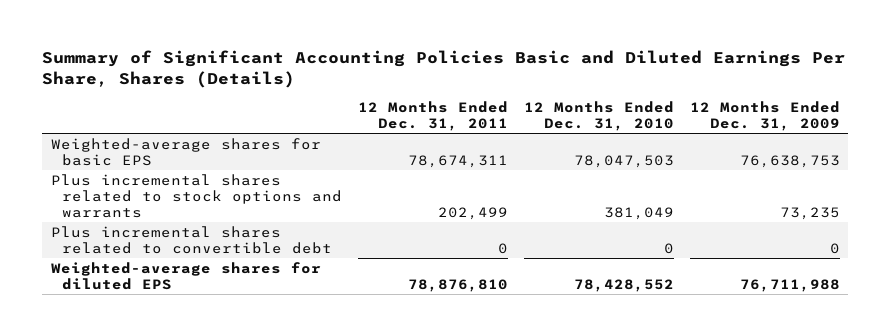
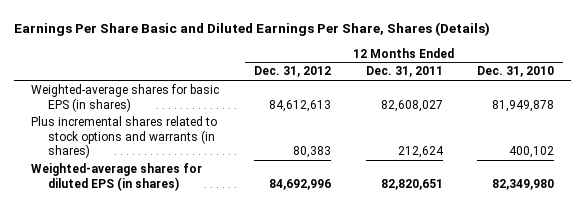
[42,50,846,89] Summary of Significant Accounting Policies Basic and Diluted Earnings Per Share, Shares (Details) -> [14,21,491,36] Earnings Per Share Basic and Diluted Earnings Per Share, Shares (Details)
[690,101,841,132] 12 Months Ended Dec. 31, 2009 -> none
none -> [253,66,331,78] Dec. 31, 2012
[50,225,332,254] Plus incremental shares related to convertible debt -> none
[50,137,321,166] Weighted-average shares for basic EPS -> [31,84,220,112] Weighted-average shares for basic EPS (in shares)
[407,154,508,168] 78,674,311 -> [380,99,443,112] 82,608,027
[573,154,674,168] 78,047,503 -> [492,99,555,112] 81,949,878
[50,173,342,218] Plus incremental shares related to stock options and warrants -> [31,116,218,159] Plus incremental shares related to stock options and warrants (in shares)
[437,206,508,220] 202,499 -> [397,146,444,159] 212,624
[603,206,674,220] 381,049 -> [509,146,555,159] 400,102
[50,261,321,290] Weighted-average shares for diluted EPS -> [31,163,203,191] Weighted-average shares for diluted EPS (in shares)
[407,278,508,292] 78,876,810 -> [380,178,443,190] 82,820,651
[573,278,674,292] 78,428,552 -> [492,178,555,190] 82,349,980

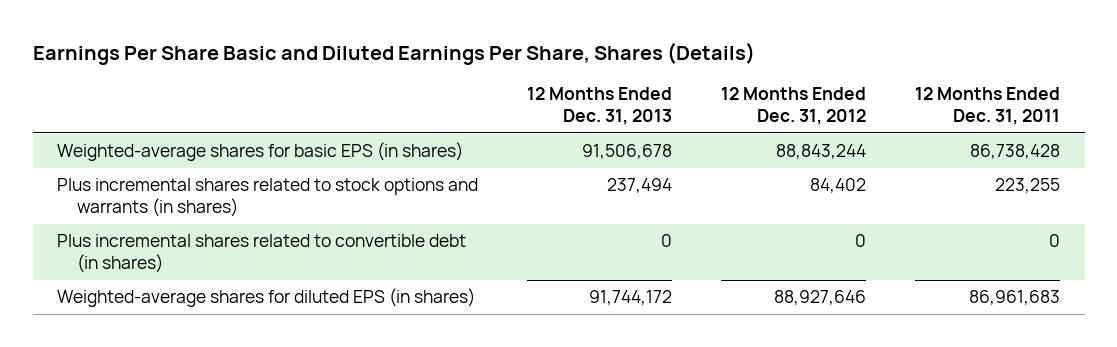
[477,66,555,78] Dec. 31, 2010 -> none
none -> [527,87,673,126] 12 Months Ended Dec. 31, 2013
[268,99,331,112] 84,612,613 -> [776,144,867,160] 88,843,244
[380,99,443,112] 82,608,027 -> [970,144,1061,160] 86,738,428
[292,146,331,159] 80,383 -> [810,178,867,194] 84,402
[397,146,444,159] 212,624 -> [995,178,1061,194] 223,255
none -> [57,234,467,274] Plus incremental shares related to convertible debt (in shares)
[268,178,331,190] 84,692,996 -> [774,290,867,306] 88,927,646
[380,178,443,190] 82,820,651 -> [969,290,1061,306] 86,961,683

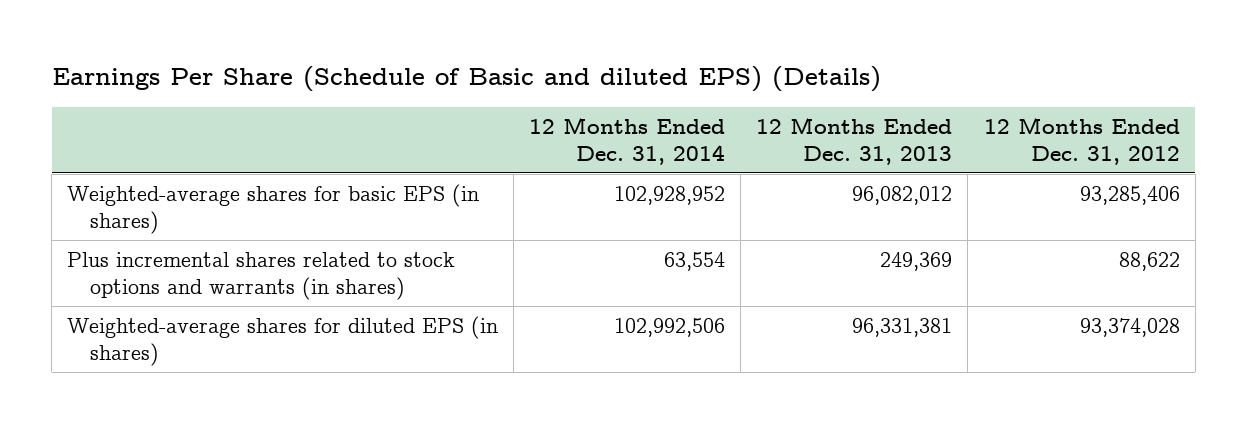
[32,41,755,65] Earnings Per Share Basic and Diluted Earnings Per Share, Shares (Details) -> [51,66,881,93] Earnings Per Share (Schedule of Basic and diluted EPS) (Details)
[915,87,1061,126] 12 Months Ended Dec. 31, 2011 -> none
none -> [529,116,726,165] 12 Months Ended Dec. 31, 2014
[57,234,467,274] Plus incremental shares related to convertible debt (in shares) -> none
[582,144,673,160] 91,506,678 -> [852,185,953,205] 96,082,012
[776,144,867,160] 88,843,244 -> [1079,185,1180,205] 93,285,406
[607,178,673,194] 237,494 -> [880,251,953,271] 249,369
[810,178,867,194] 84,402 -> [1118,251,1180,271] 88,622
[589,290,673,306] 91,744,172 -> [852,317,953,337] 96,331,381
[774,290,867,306] 88,927,646 -> [1079,317,1180,337] 93,374,028

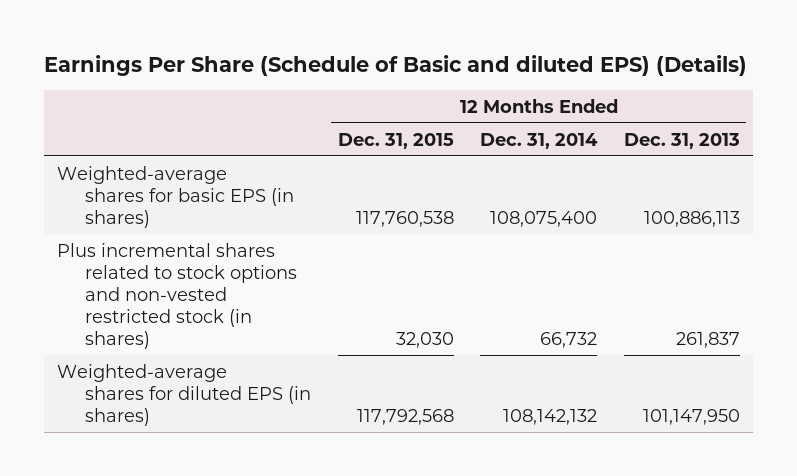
[983,116,1180,165] 12 Months Ended Dec. 31, 2012 -> none
none -> [337,132,454,149] Dec. 31, 2015
[614,185,726,205] 102,928,952 -> [490,210,598,227] 108,075,400
[852,185,953,205] 96,082,012 -> [643,210,740,227] 100,886,113
[67,251,456,300] Plus incremental shares related to stock options and warrants (in shares) -> [57,242,298,350] Plus incremental shares related to stock options and non-vested restricted stock (in shares)
[664,251,726,271] 63,554 -> [540,332,598,349] 66,732
[880,251,953,271] 249,369 -> [675,332,740,349] 261,837
[614,317,726,337] 102,992,506 -> [503,408,598,425] 108,142,132
[852,317,953,337] 96,331,381 -> [642,408,740,425] 101,147,950

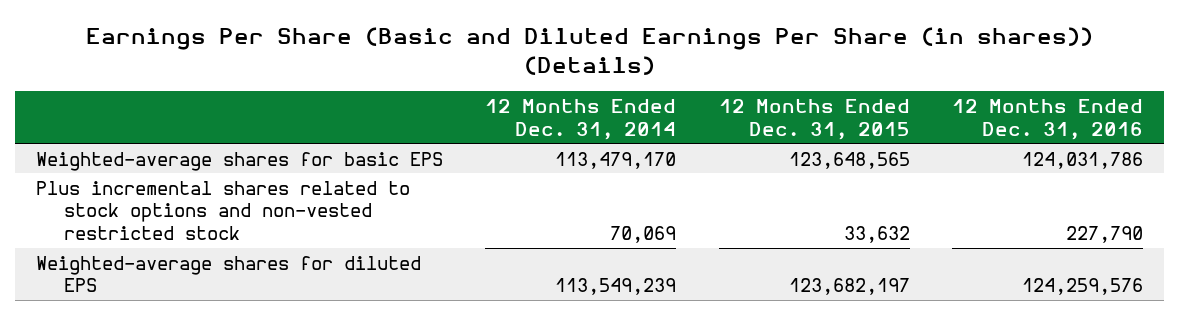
[44,55,748,77] Earnings Per Share (Schedule of Basic and diluted EPS) (Details) -> [85,26,1093,75] Earnings Per Share (Basic and Diluted Earnings Per Share (in shares)) (Details)
[623,132,740,149] Dec. 31, 2013 -> none
none -> [952,99,1144,140] 12 Months Ended Dec. 31, 2016
[57,165,295,228] Weighted-average shares for basic EPS (in shares) -> [36,151,444,171] Weighted-average shares for basic EPS
[355,210,454,227] 117,760,538 -> [788,151,910,169] 123,648,565
[490,210,598,227] 108,075,400 -> [555,151,677,169] 113,479,170
[57,242,298,350] Plus incremental shares related to stock options and non-vested restricted stock (in shares) -> [36,180,411,241] Plus incremental shares related to stock options and non-vested restricted stock
[395,332,454,349] 32,030 -> [843,226,910,244] 33,632
[540,332,598,349] 66,732 -> [610,226,677,244] 70,069
[57,363,312,426] Weighted-average shares for diluted EPS (in shares) -> [36,255,422,293] Weighted-average shares for diluted EPS
[356,408,454,425] 117,792,568 -> [788,278,910,296] 123,682,197
[503,408,598,425] 108,142,132 -> [555,278,677,296] 113,549,239

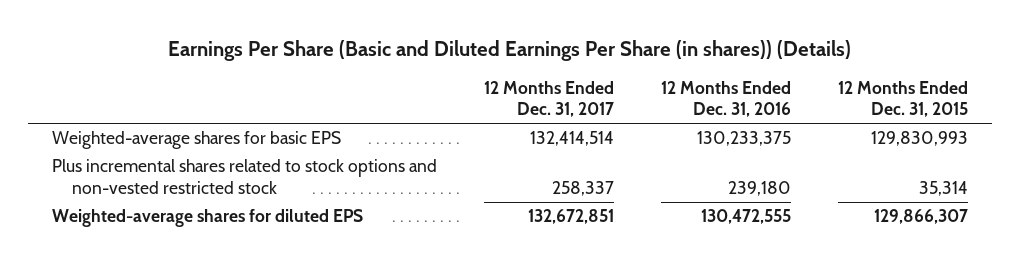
[485,99,677,140] 12 Months Ended Dec. 31, 2014 -> none
none -> [483,80,614,118] 12 Months Ended Dec. 31, 2017
[788,151,910,169] 123,648,565 -> [871,131,969,147] 129,830,993
[1022,151,1144,169] 124,031,786 -> [696,131,791,147] 130,233,375
[843,226,910,244] 33,632 -> [919,180,969,196] 35,314
[1066,226,1144,244] 227,790 -> [727,180,791,196] 239,180
[788,278,910,296] 123,682,197 -> [874,209,969,225] 129,866,307
[1022,278,1144,296] 124,259,576 -> [700,209,791,225] 130,472,555

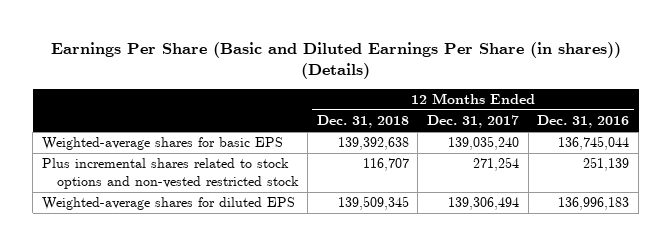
[838,80,969,118] 12 Months Ended Dec. 31, 2015 -> none
none -> [316,115,409,129] Dec. 31, 2018
[529,131,614,147] 132,414,514 -> [448,136,520,151] 139,035,240
[696,131,791,147] 130,233,375 -> [558,136,630,151] 136,745,044
[551,180,614,196] 258,337 -> [473,157,520,172] 271,254
[727,180,791,196] 239,180 -> [583,157,630,172] 251,139
[527,209,614,225] 132,672,851 -> [448,197,520,211] 139,306,494
[700,209,791,225] 130,472,555 -> [558,197,630,211] 136,996,183

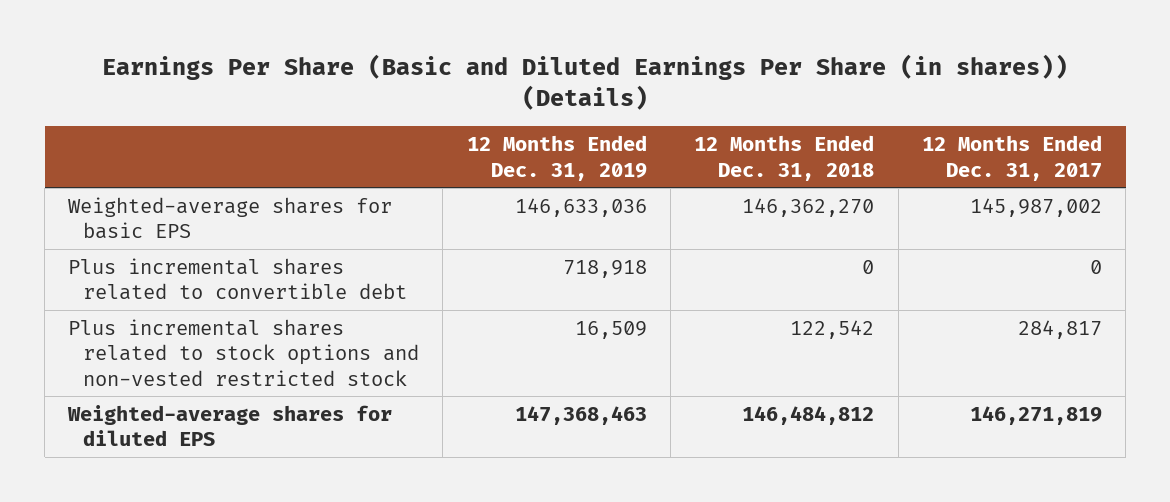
[537,115,630,129] Dec. 31, 2016 -> none
none -> [466,134,647,181] 12 Months Ended Dec. 31, 2019
[337,137,409,151] 139,392,638 -> [742,197,875,217] 146,362,270
[448,136,520,151] 139,035,240 -> [970,197,1103,217] 145,987,002
none -> [68,257,407,301] Plus incremental shares related to convertible debt
[362,158,409,172] 116,707 -> [790,319,875,339] 122,542
[473,157,520,172] 271,254 -> [1018,319,1103,339] 284,817
[337,196,409,211] 139,509,345 -> [742,405,875,425] 146,484,812
[448,197,520,211] 139,306,494 -> [970,405,1103,425] 146,271,819

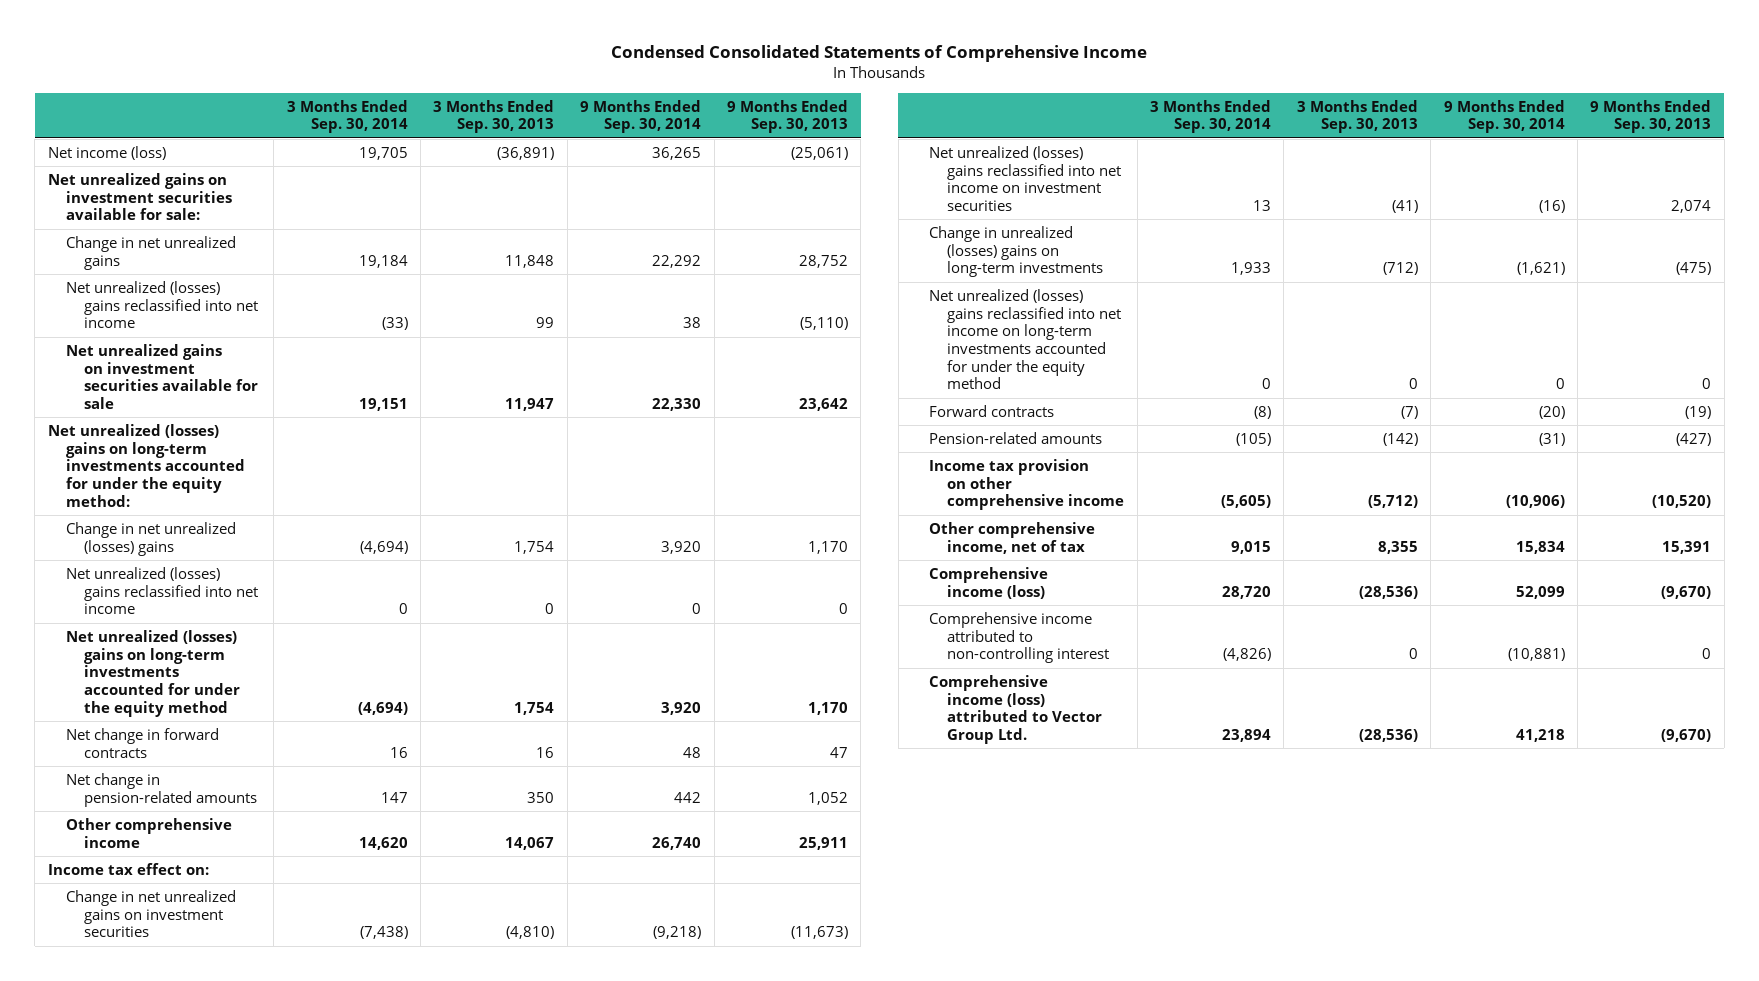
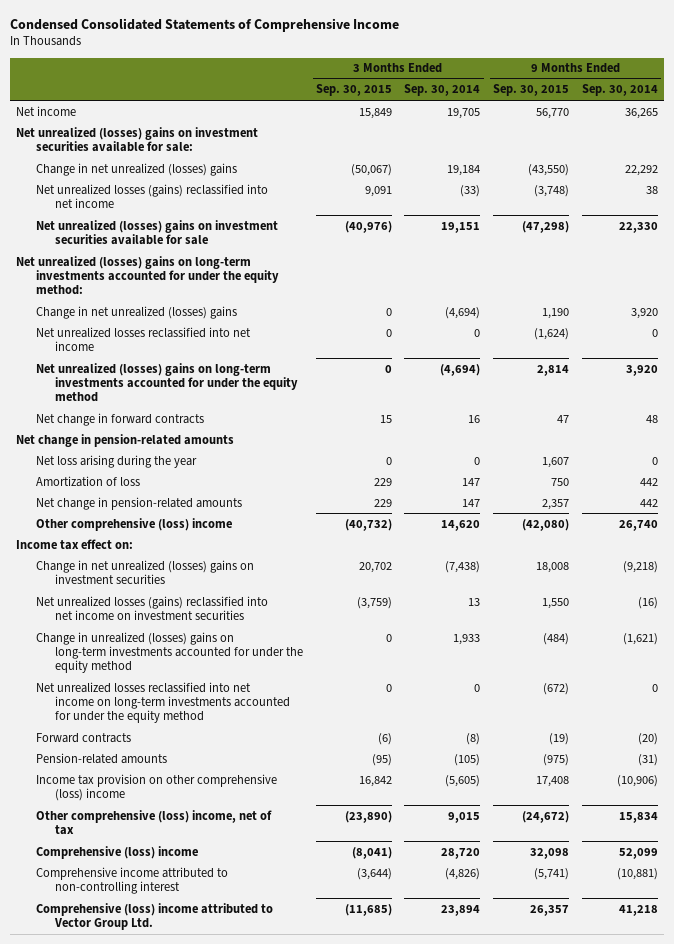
[433,99,555,134] 3 Months Ended Sep. 30, 2013 -> none
[727,99,849,134] 9 Months Ended Sep. 30, 2013 -> none
none -> [315,84,392,97] Sep. 30, 2015
none -> [493,84,570,97] Sep. 30, 2015
[47,145,166,160] Net income (loss) -> [16,105,77,116] Net income
[47,172,232,221] Net unrealized gains on investment securities available for sale: -> [16,126,259,152] Net unrealized (losses) gains on investment securities available for sale:
[65,235,236,270] Change in net unrealized gains -> [35,162,237,176] Change in net unrealized (losses) gains
[65,280,258,329] Net unrealized (losses) gains reclassified into net income -> [35,183,268,208] Net unrealized losses (gains) reclassified into net income
[65,343,258,409] Net unrealized gains on investment securities available for sale -> [35,219,278,245] Net unrealized (losses) gains on investment securities available for sale
[65,566,258,615] Net unrealized (losses) gains reclassified into net income -> [35,326,251,351] Net unrealized losses reclassified into net income
none -> [16,433,235,447] Net change in pension-related amounts
none -> [35,454,197,468] Net loss arising during the year
none -> [35,475,140,487] Amortization of loss
[65,817,232,848] Other comprehensive income -> [35,517,232,531] Other comprehensive (loss) income
[65,889,236,938] Change in net unrealized gains on investment securities -> [35,559,254,584] Change in net unrealized (losses) gains on investment securities
[929,145,1122,211] Net unrealized (losses) gains reclassified into net income on investment securities -> [35,595,268,620] Net unrealized losses (gains) reclassified into net income on investment securities
[929,225,1104,278] Change in unrealized (losses) gains on long-term investments -> [35,631,303,674] Change in unrealized (losses) gains on long-term investments accounted for under the equity method
[929,288,1122,390] Net unrealized (losses) gains reclassified into net income on long-term investments accounted for under the equity method -> [35,681,290,724] Net unrealized losses reclassified into net income on long-term investments accounted for under the equity method
[929,458,1125,511] Income tax provision on other comprehensive income -> [35,773,277,801] Income tax provision on other comprehensive (loss) income
[929,521,1096,554] Other comprehensive income, net of tax -> [35,809,272,835] Other comprehensive (loss) income, net of tax
[929,566,1049,599] Comprehensive income (loss) -> [35,845,198,859] Comprehensive (loss) income
[929,674,1103,744] Comprehensive income (loss) attributed to Vector Group Ltd. -> [35,902,273,930] Comprehensive (loss) income attributed to Vector Group Ltd.

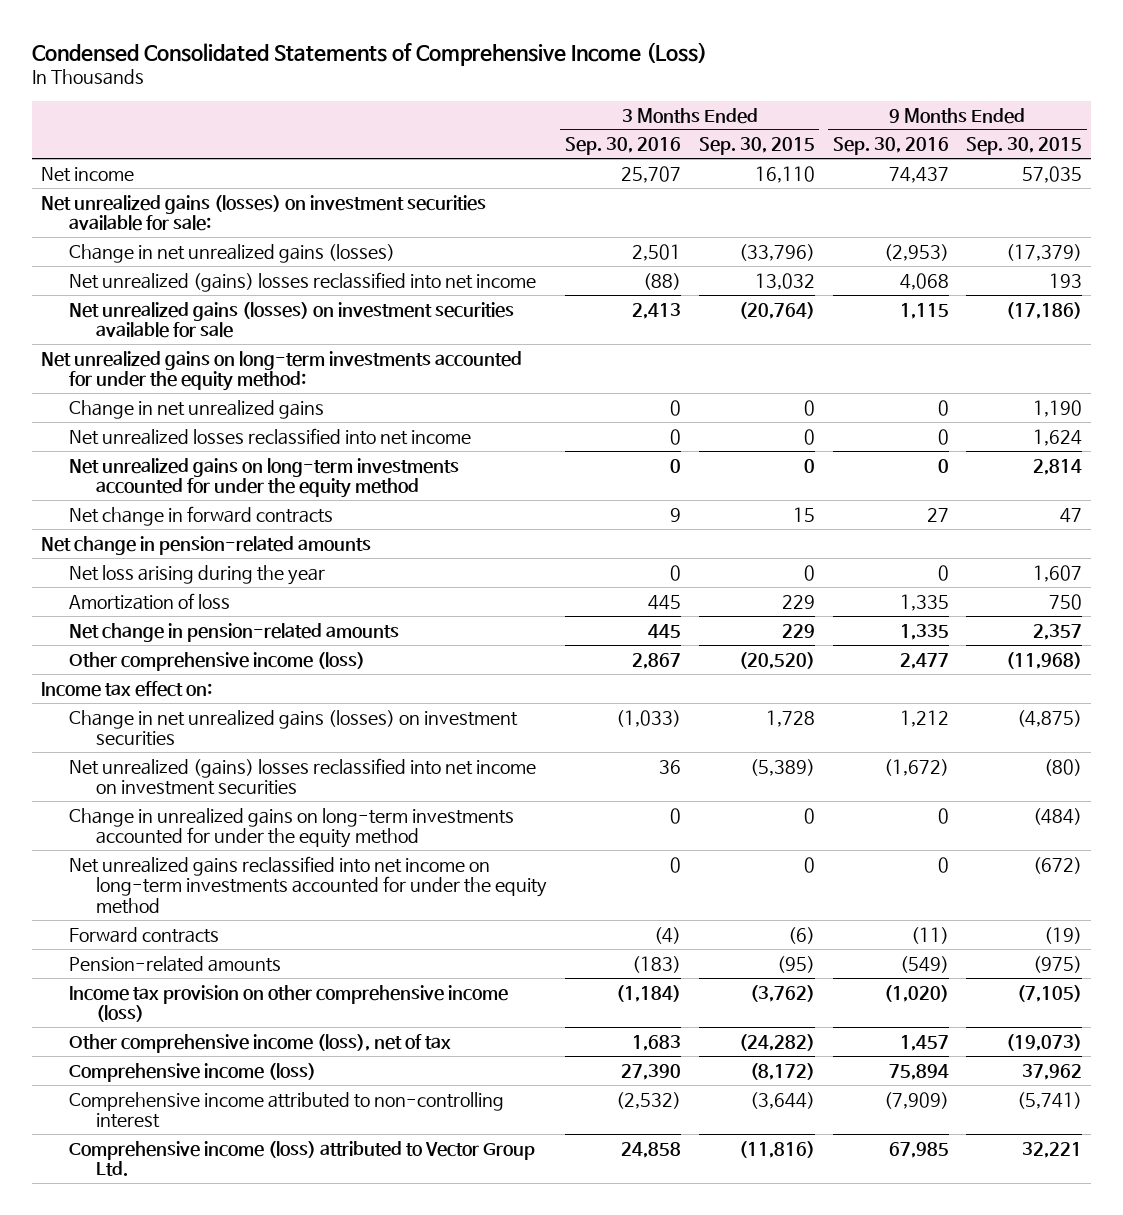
[9,17,399,32] Condensed Consolidated Statements of Comprehensive Income -> [32,41,708,66] Condensed Consolidated Statements of Comprehensive Income (Loss)
[404,84,481,97] Sep. 30, 2014 -> none
[581,84,658,97] Sep. 30, 2014 -> none
none -> [564,137,681,156] Sep. 30, 2016
none -> [832,137,949,156] Sep. 30, 2016
[358,107,392,119] 15,849 -> [754,165,815,183] 16,110
[536,107,570,119] 56,770 -> [1022,165,1083,183] 57,035
[16,126,259,152] Net unrealized (losses) gains on investment securities available for sale: -> [41,194,487,232] Net unrealized gains (losses) on investment securities available for sale:
[35,162,237,176] Change in net unrealized (losses) gains -> [68,243,395,263] Change in net unrealized gains (losses)
[350,163,392,176] (50,067) -> [738,243,815,261] (33,796)
[528,163,570,176] (43,550) -> [1006,243,1083,261] (17,379)
[35,183,268,208] Net unrealized losses (gains) reclassified into net income -> [68,271,536,292] Net unrealized (gains) losses reclassified into net income
[364,185,392,197] 9,091 -> [754,272,815,290] 13,032
[534,184,570,197] (3,748) -> [1049,272,1083,288] 193
[35,219,278,245] Net unrealized (losses) gains on investment securities available for sale -> [68,301,514,339] Net unrealized gains (losses) on investment securities available for sale
[344,220,392,233] (40,976) -> [738,301,815,319] (20,764)
[522,220,570,233] (47,298) -> [1006,301,1083,319] (17,186)
[16,255,279,296] Net unrealized (losses) gains on long-term investments accounted for under the equity method: -> [41,350,523,392] Net unrealized gains on long-term investments accounted for under the equity method:
[35,305,237,319] Change in net unrealized (losses) gains -> [68,399,324,419] Change in net unrealized gains
[534,327,570,340] (1,624) -> [1033,428,1083,446] 1,624
[35,362,298,403] Net unrealized (losses) gains on long-term investments accounted for under the equity method -> [68,457,459,499] Net unrealized gains on long-term investments accounted for under the equity method
[35,517,232,531] Other comprehensive (loss) income -> [68,651,365,671] Other comprehensive income (loss)
[344,518,392,531] (40,732) -> [738,651,815,669] (20,520)
[522,518,570,531] (42,080) -> [1006,651,1083,669] (11,968)
[35,559,254,584] Change in net unrealized (losses) gains on investment securities -> [68,709,518,747] Change in net unrealized gains (losses) on investment securities
[358,561,392,573] 20,702 -> [765,709,815,727] 1,728
[536,561,570,573] 18,008 -> [1017,709,1083,727] (4,875)
[35,595,268,620] Net unrealized losses (gains) reclassified into net income on investment securities -> [68,757,536,796] Net unrealized (gains) losses reclassified into net income on investment securities
[356,596,392,609] (3,759) -> [749,758,815,776] (5,389)
[542,597,570,609] 1,550 -> [1044,758,1083,776] (80)
[35,631,303,674] Change in unrealized (losses) gains on long-term investments accounted for under the equity method -> [68,807,514,849] Change in unrealized gains on long-term investments accounted for under the equity method
[35,681,290,724] Net unrealized losses reclassified into net income on long-term investments accounted for under the equity method -> [68,855,547,915] Net unrealized gains reclassified into net income on long-term investments accounted for under the equity method
[35,773,277,801] Income tax provision on other comprehensive (loss) income -> [68,984,508,1023] Income tax provision on other comprehensive income (loss)
[358,775,392,787] 16,842 -> [749,984,815,1002] (3,762)
[536,775,570,787] 17,408 -> [1017,984,1083,1002] (7,105)
[35,809,272,835] Other comprehensive (loss) income, net of tax -> [68,1033,451,1053] Other comprehensive income (loss), net of tax
[344,810,392,823] (23,890) -> [738,1033,815,1051] (24,282)
[522,810,570,823] (24,672) -> [1006,1033,1083,1051] (19,073)
[35,845,198,859] Comprehensive (loss) income -> [68,1062,316,1082] Comprehensive income (loss)
[351,846,392,859] (8,041) -> [749,1062,815,1080] (8,172)
[530,847,570,859] 32,098 -> [1022,1063,1083,1080] 37,962
[35,902,273,930] Comprehensive (loss) income attributed to Vector Group Ltd. -> [68,1140,535,1177] Comprehensive income (loss) attributed to Vector Group Ltd.
[344,903,392,916] (11,685) -> [738,1140,815,1158] (11,816)
[530,904,570,916] 26,357 -> [1022,1141,1083,1158] 32,221

